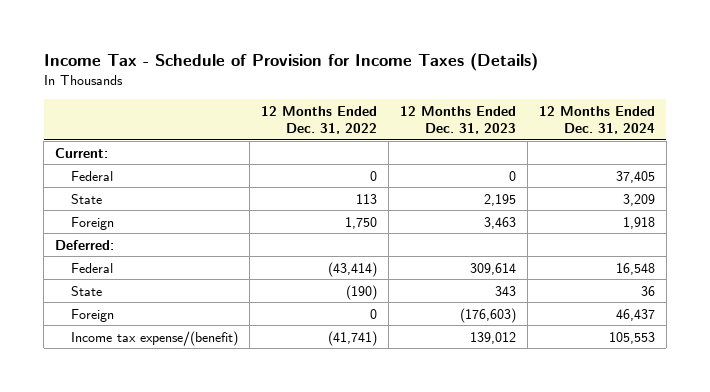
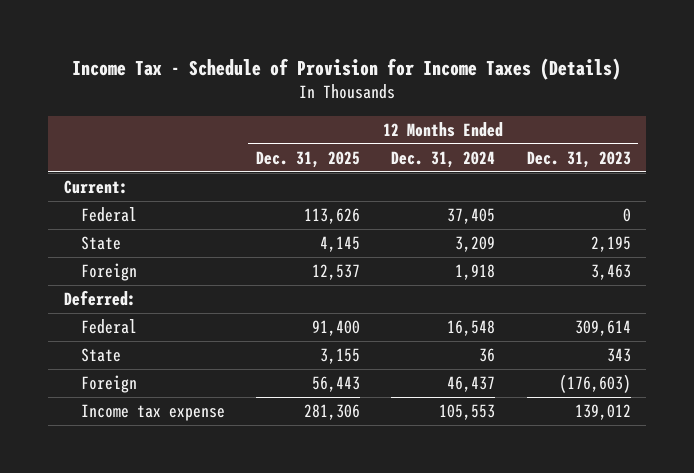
[260,105,377,135] 12 Months Ended Dec. 31, 2022 -> none
none -> [256,150,361,168] Dec. 31, 2025
[70,330,238,346] Income tax expense/(benefit) -> [80,404,225,422] Income tax expense

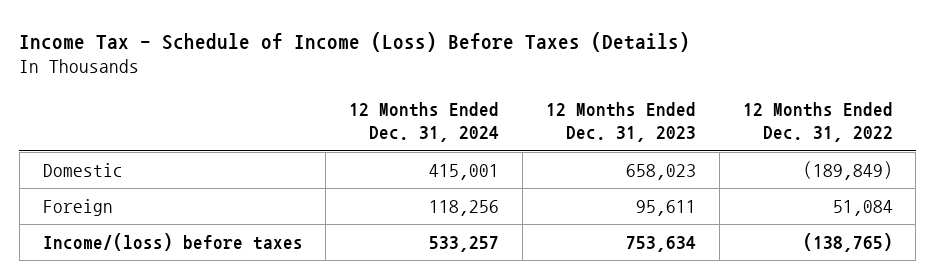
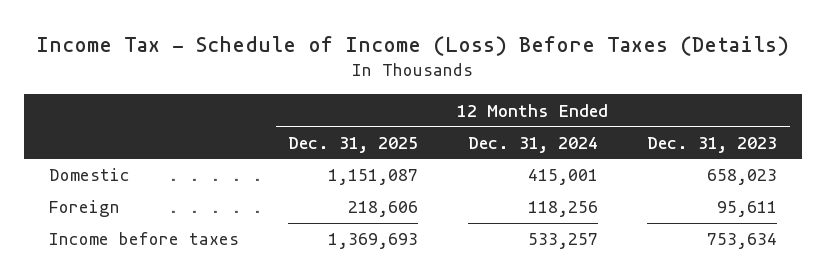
[742,101,893,143] 12 Months Ended Dec. 31, 2022 -> none
none -> [288,136,419,153] Dec. 31, 2025
[42,233,303,252] Income/(loss) before taxes -> [48,232,239,246] Income before taxes

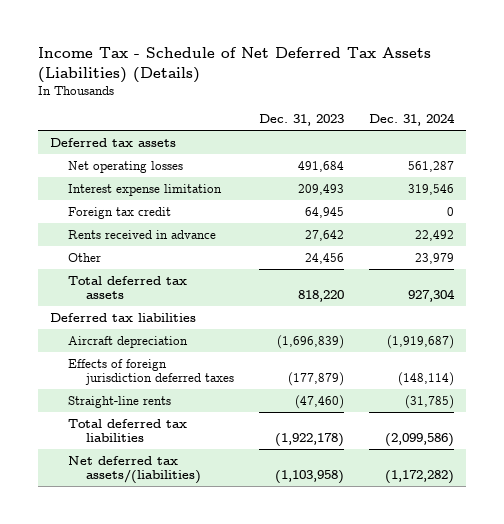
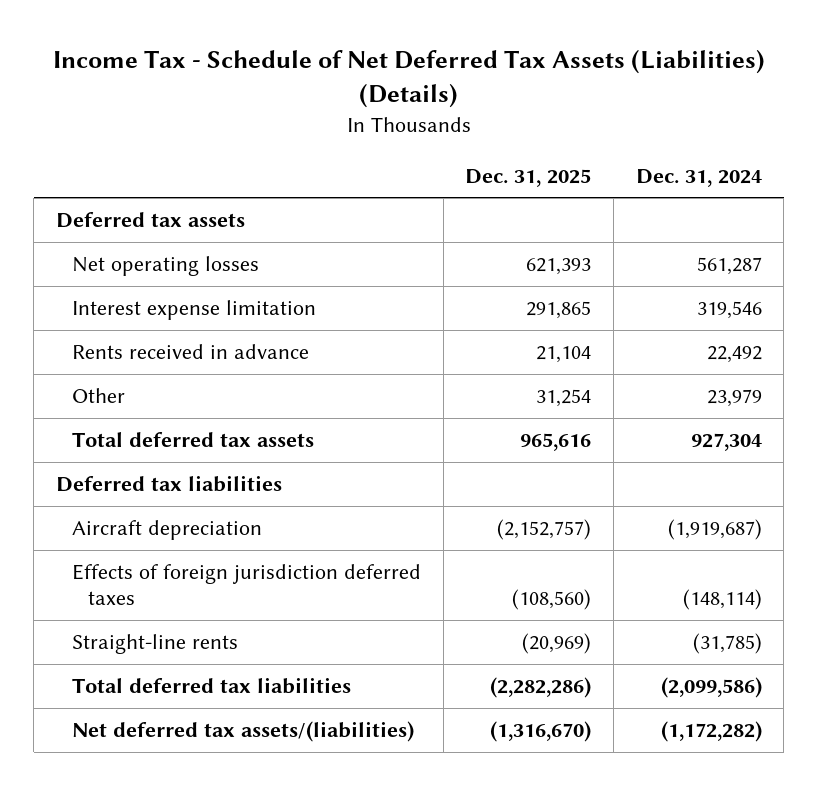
[258,114,344,127] Dec. 31, 2023 -> none
none -> [465,168,592,187] Dec. 31, 2025
[68,206,172,219] Foreign tax credit -> none

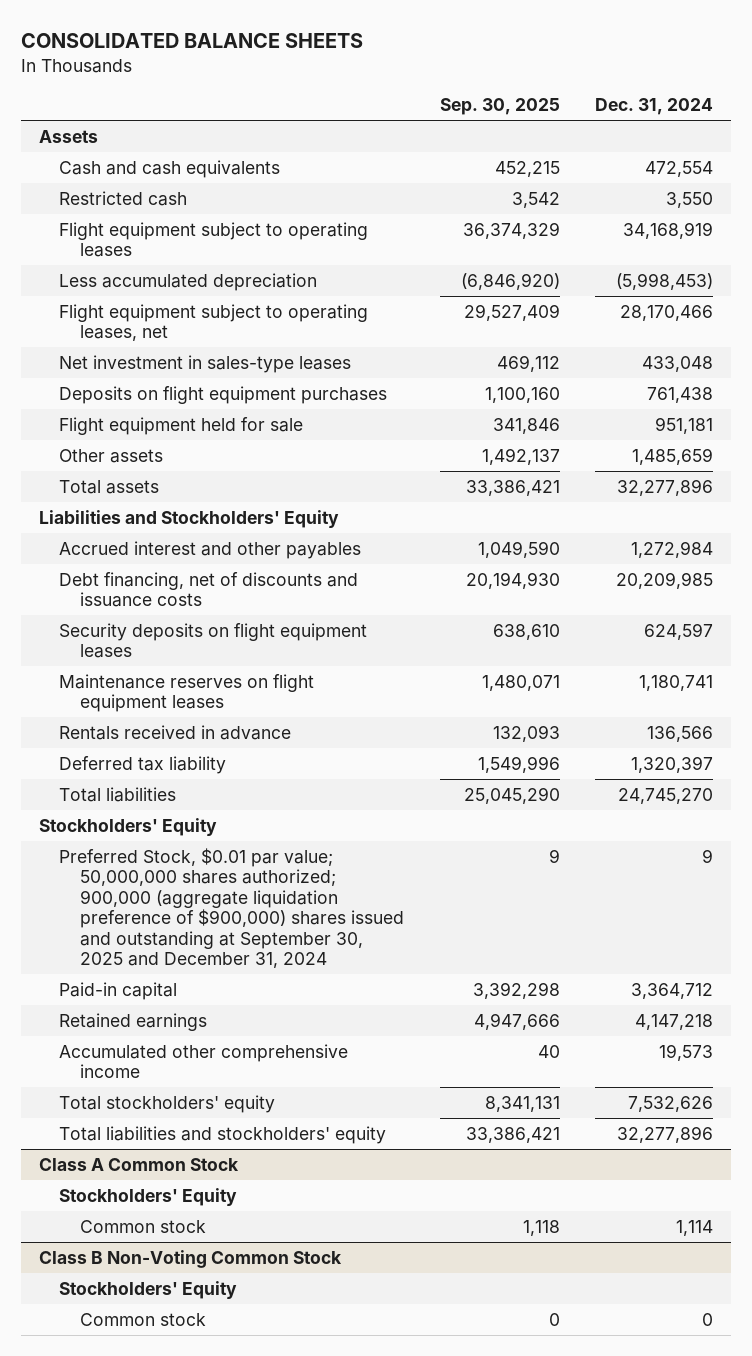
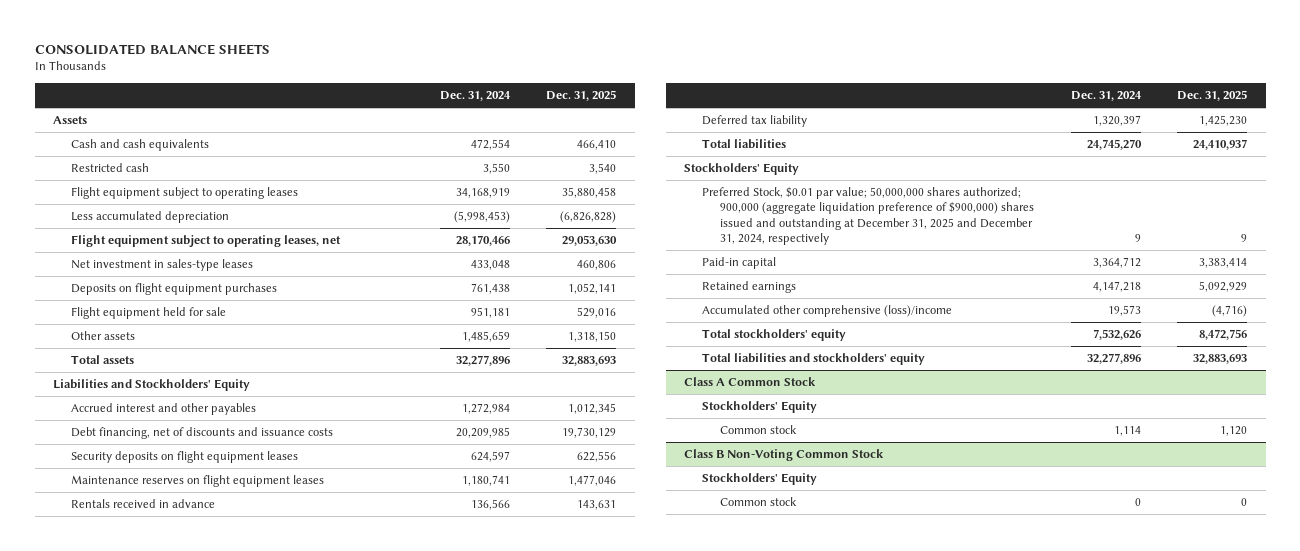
[439,98,560,116] Sep. 30, 2025 -> none
none -> [546,89,617,101] Dec. 31, 2025
[59,847,404,969] Preferred Stock, $0.01 par value; 50,000,000 shares authorized; 900,000 (aggregate liquidation preference of $900,000) shares issued and outstanding at September 30, 2025 and December 31, 2024 -> [701,187,1034,246] Preferred Stock, $0.01 par value; 50,000,000 shares authorized; 900,000 (aggregate liquidation preference of $900,000) shares issued and outstanding at December 31, 2025 and December 31, 2024, respectively
[59,1043,349,1079] Accumulated other comprehensive income -> [701,305,952,318] Accumulated other comprehensive (loss)/income

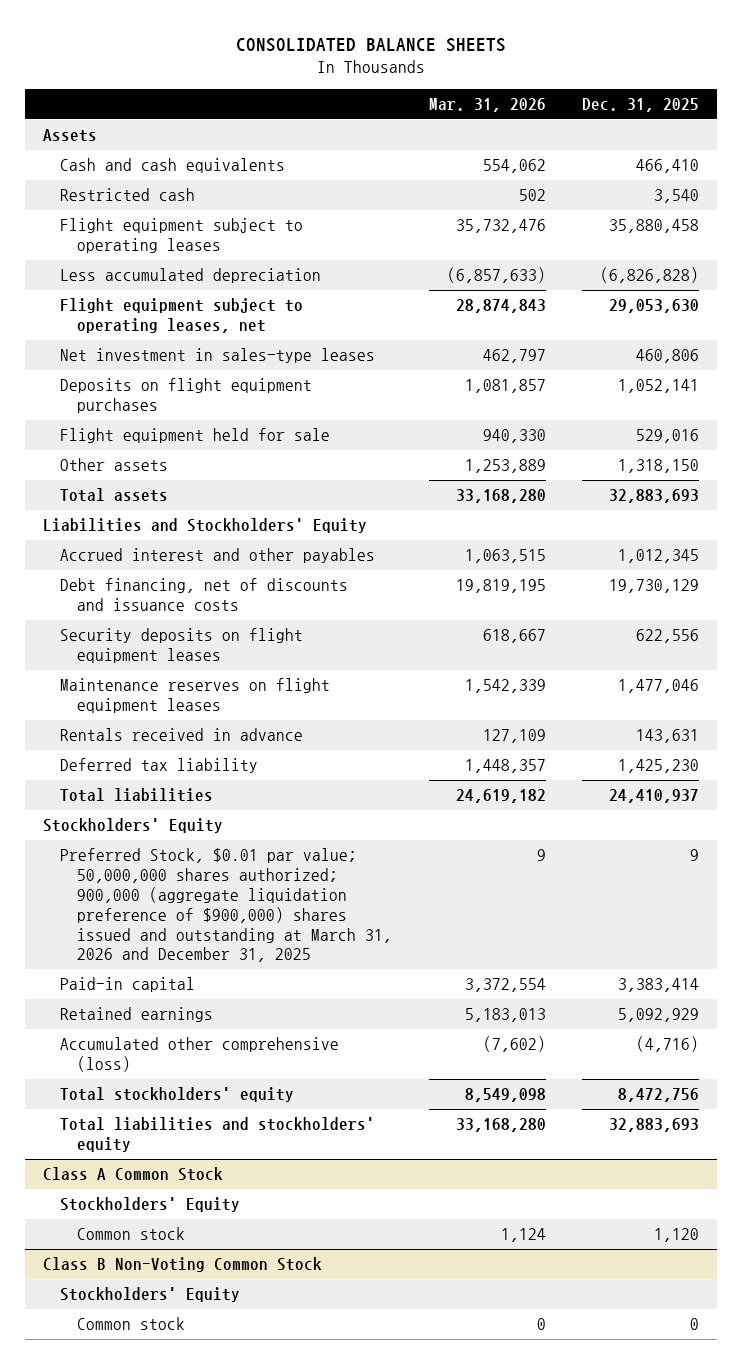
[439,90,511,101] Dec. 31, 2024 -> none
none -> [428,97,546,112] Mar. 31, 2026
[701,187,1034,246] Preferred Stock, $0.01 par value; 50,000,000 shares authorized; 900,000 (aggregate liquidation preference of $900,000) shares issued and outstanding at December 31, 2025 and December 31, 2024, respectively -> [60,848,393,963] Preferred Stock, $0.01 par value; 50,000,000 shares authorized; 900,000 (aggregate liquidation preference of $900,000) shares issued and outstanding at March 31, 2026 and December 31, 2025
[701,305,952,318] Accumulated other comprehensive (loss)/income -> [60,1037,340,1072] Accumulated other comprehensive (loss)

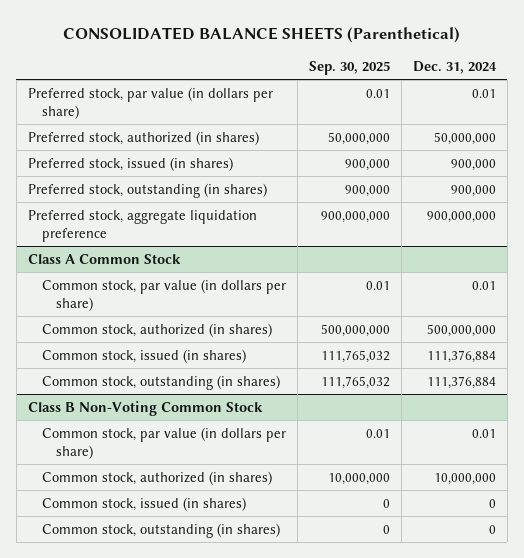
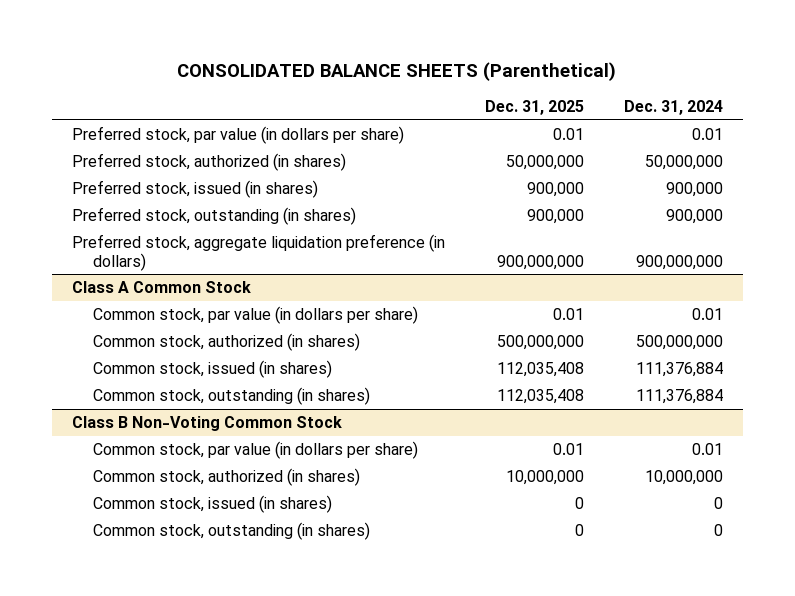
[308,61,390,76] Sep. 30, 2025 -> none
none -> [484,99,584,115] Dec. 31, 2025
[27,209,257,242] Preferred stock, aggregate liquidation preference -> [72,234,446,271] Preferred stock, aggregate liquidation preference (in dollars)

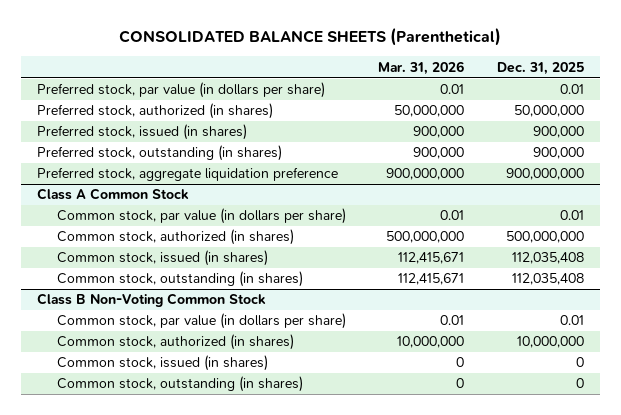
[623,99,723,115] Dec. 31, 2024 -> none
none -> [378,60,465,75] Mar. 31, 2026
[72,234,446,271] Preferred stock, aggregate liquidation preference (in dollars) -> [36,167,338,182] Preferred stock, aggregate liquidation preference

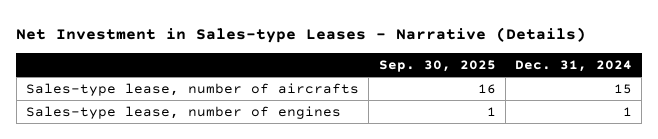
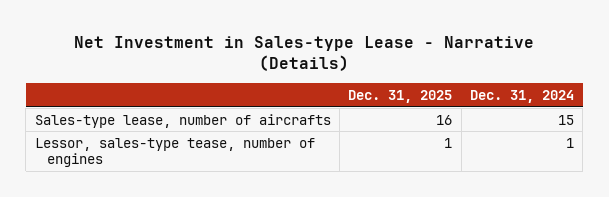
[16,26,587,43] Net Investment in Sales-type Leases - Narrative (Details) -> [74,35,535,72] Net Investment in Sales-type Lease - Narrative (Details)
[378,59,496,72] Sep. 30, 2025 -> none
none -> [348,90,453,104] Dec. 31, 2025
[26,105,342,119] Sales-type lease, number of engines -> [34,137,315,168] Lessor, sales-type tease, number of engines

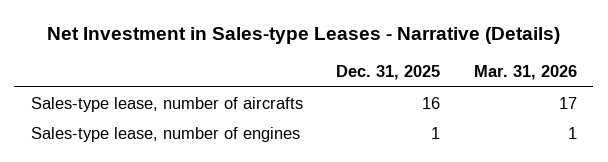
[74,35,535,72] Net Investment in Sales-type Lease - Narrative (Details) -> [46,26,560,44] Net Investment in Sales-type Leases - Narrative (Details)
[470,90,575,104] Dec. 31, 2024 -> none
none -> [473,64,577,80] Mar. 31, 2026
[34,137,315,168] Lessor, sales-type tease, number of engines -> [31,126,301,142] Sales-type lease, number of engines

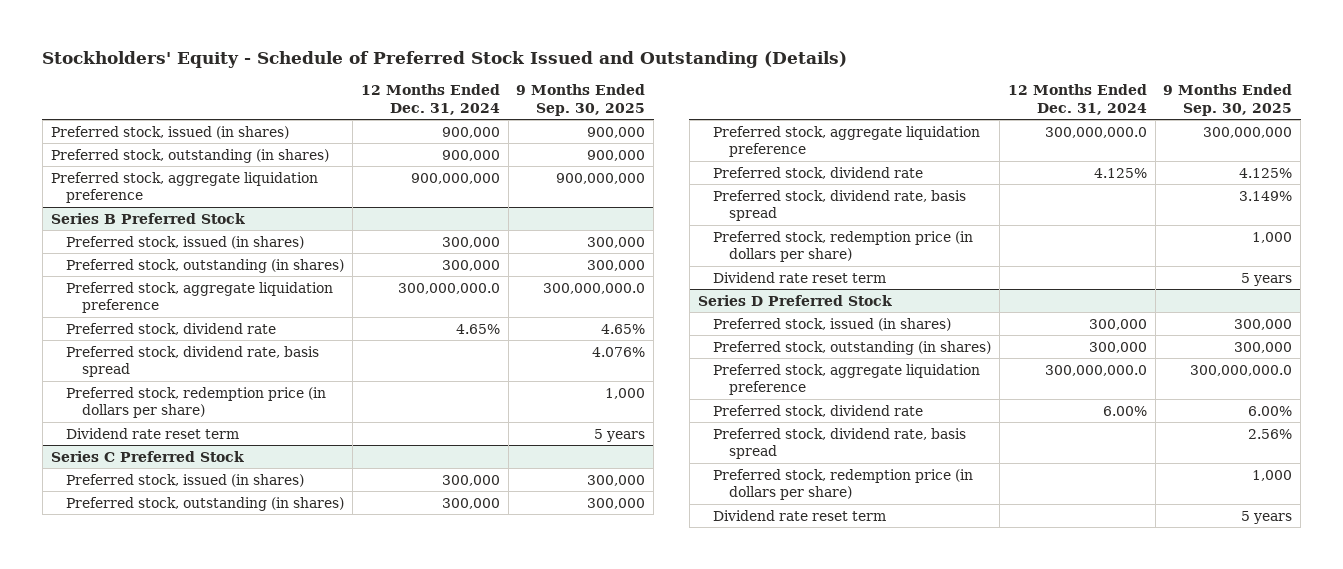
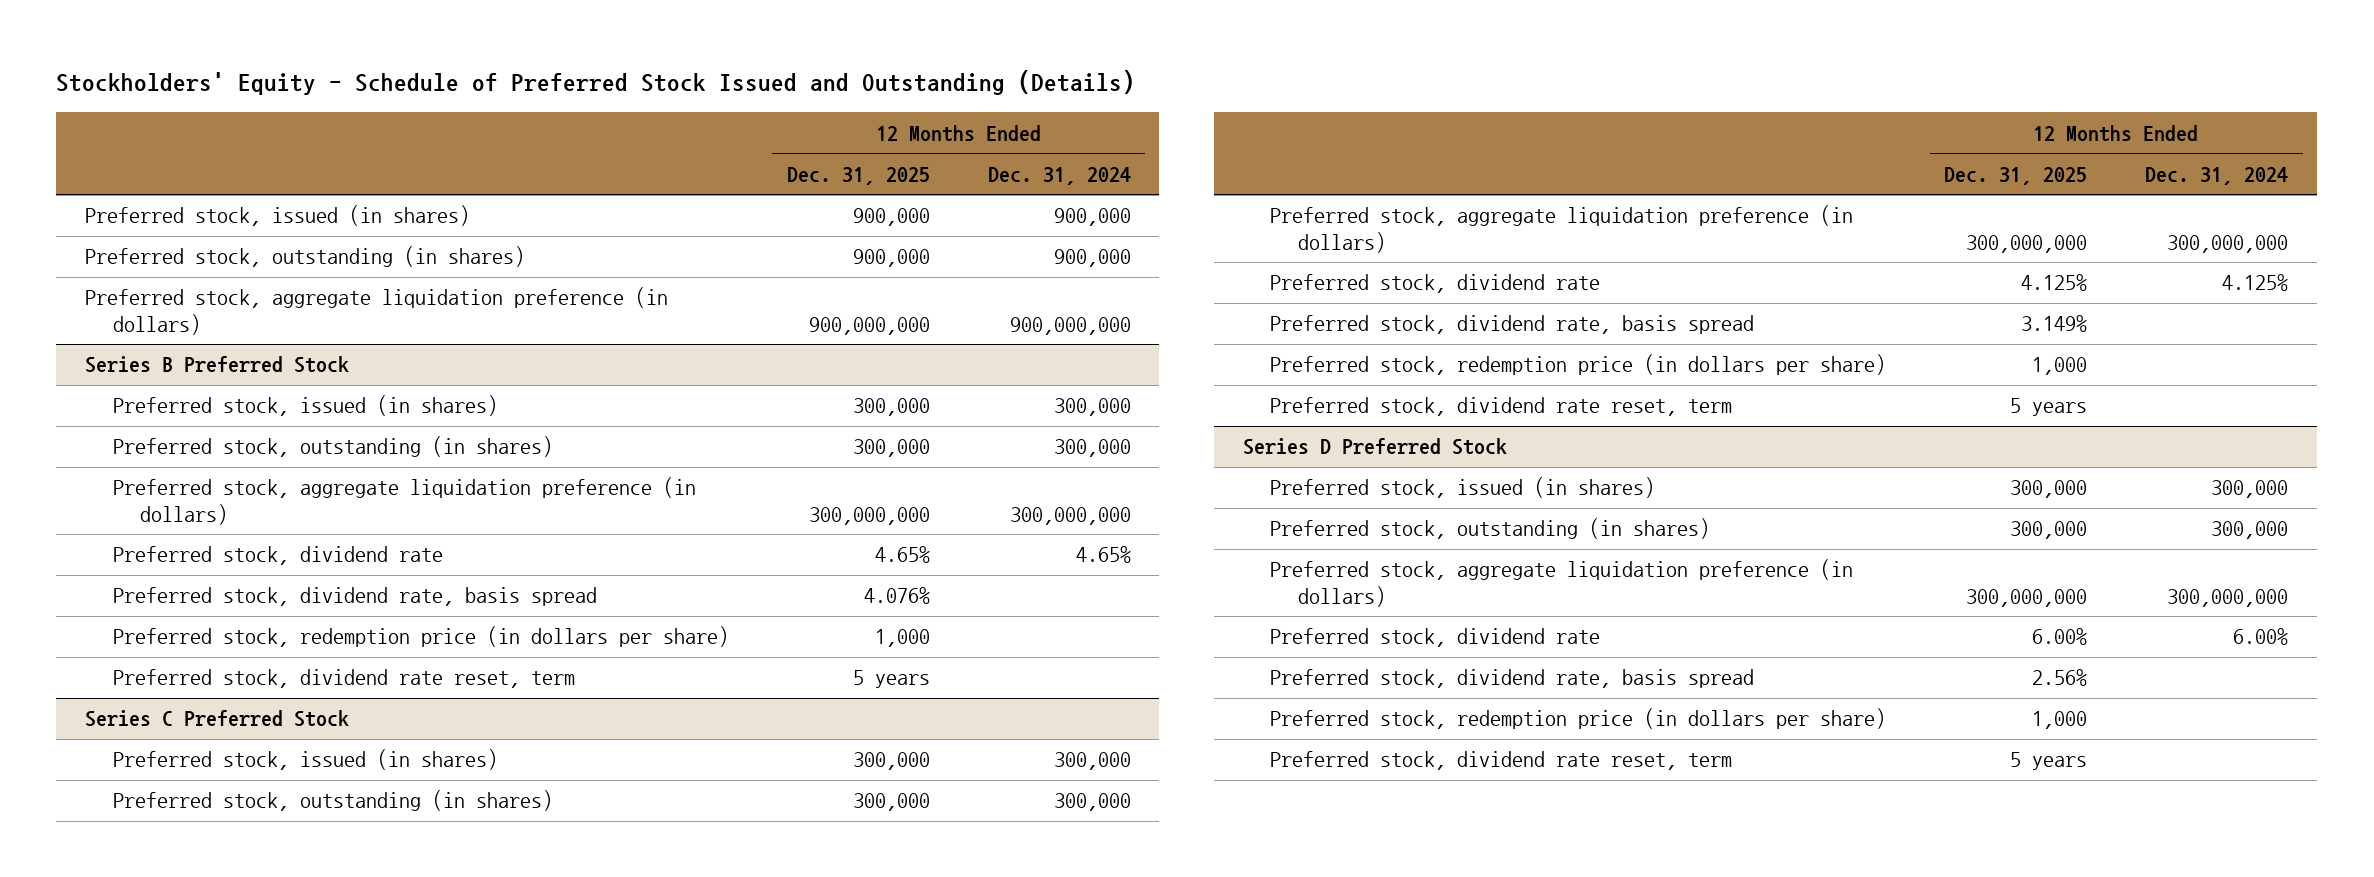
[516,84,646,116] 9 Months Ended Sep. 30, 2025 -> none
none -> [786,166,930,185] Dec. 31, 2025
[50,171,318,204] Preferred stock, aggregate liquidation preference -> [85,287,669,335] Preferred stock, aggregate liquidation preference (in dollars)
[66,281,334,314] Preferred stock, aggregate liquidation preference -> [112,477,696,525] Preferred stock, aggregate liquidation preference (in dollars)
[397,282,500,294] 300,000,000.0 -> [1009,506,1131,525] 300,000,000
[66,427,240,439] Dividend rate reset term -> [112,669,575,689] Preferred stock, dividend rate reset, term
[713,125,981,158] Preferred stock, aggregate liquidation preference -> [1270,205,1854,253] Preferred stock, aggregate liquidation preference (in dollars)
[1044,126,1147,138] 300,000,000.0 -> [2167,234,2289,253] 300,000,000
[713,271,887,283] Dividend rate reset term -> [1270,397,1733,417] Preferred stock, dividend rate reset, term
[713,363,981,396] Preferred stock, aggregate liquidation preference -> [1270,559,1854,607] Preferred stock, aggregate liquidation preference (in dollars)
[1044,364,1147,376] 300,000,000.0 -> [2167,588,2289,607] 300,000,000
[713,509,887,521] Dividend rate reset term -> [1270,751,1733,771] Preferred stock, dividend rate reset, term

